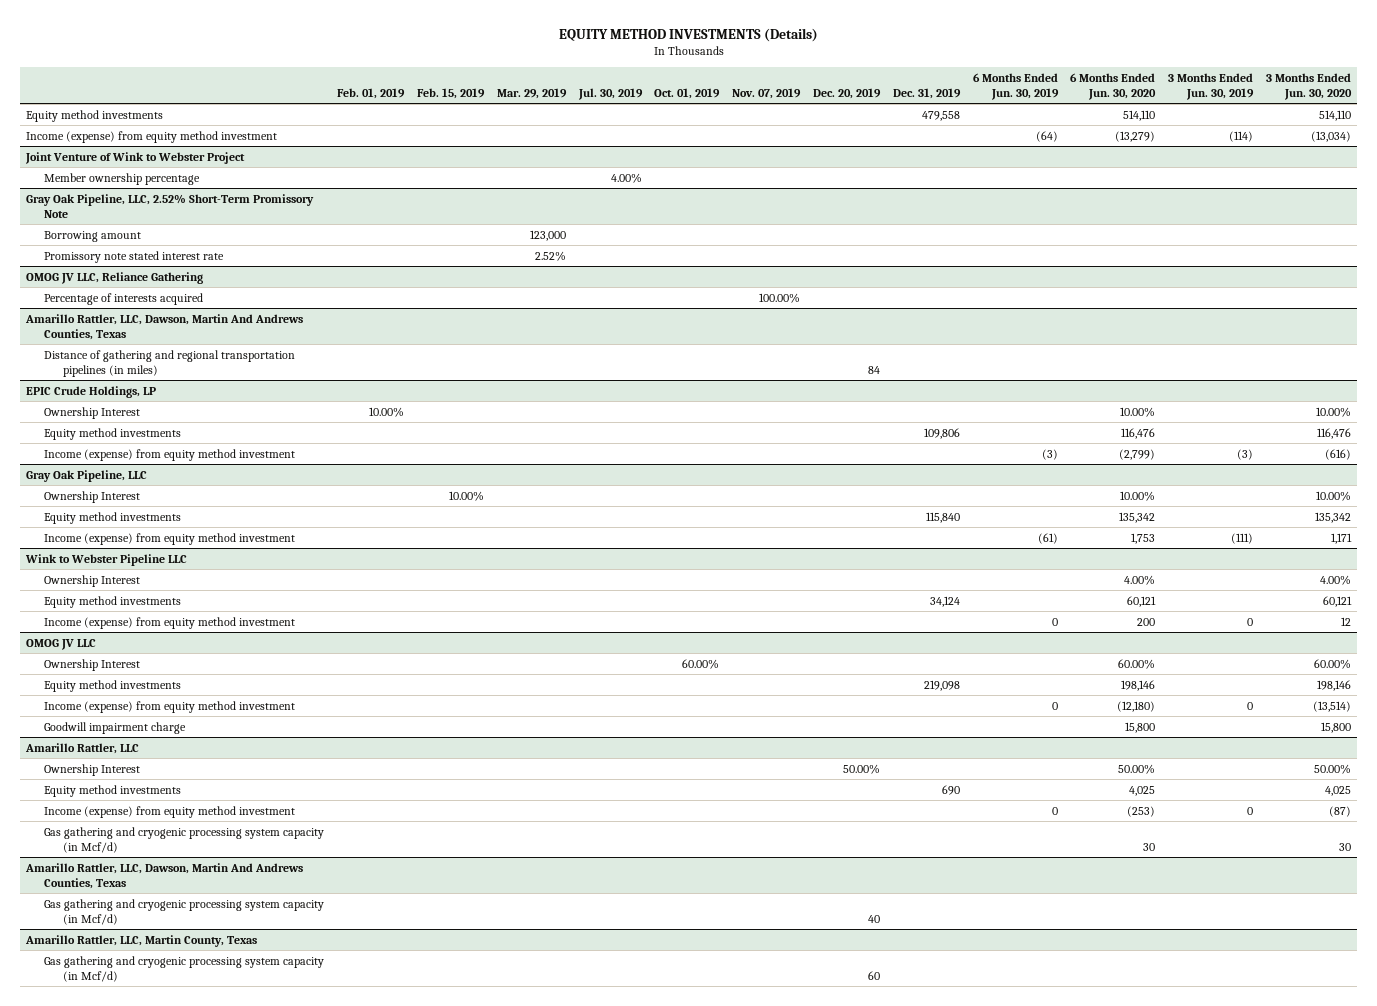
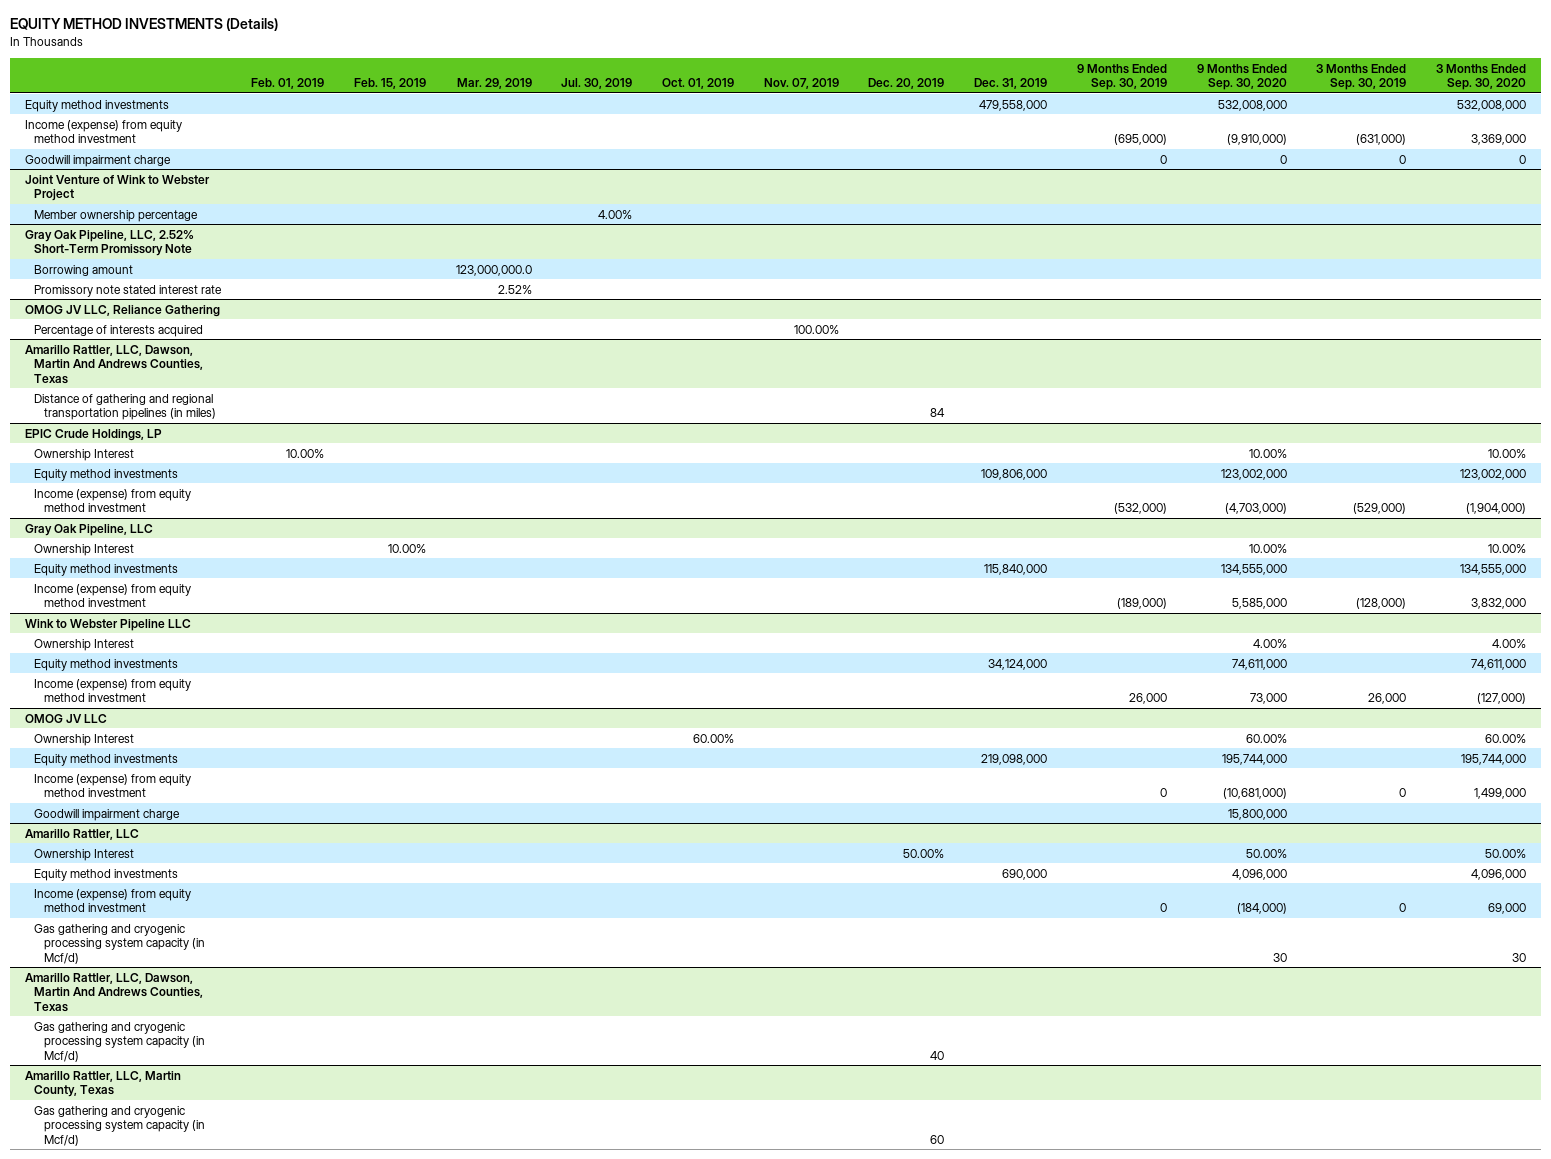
[972,72,1059,100] 6 Months Ended Jun. 30, 2019 -> none
[1070,72,1157,100] 6 Months Ended Jun. 30, 2020 -> none
[1168,72,1255,100] 3 Months Ended Jun. 30, 2019 -> none
[1266,72,1353,100] 3 Months Ended Jun. 30, 2020 -> none
none -> [1076,63,1167,91] 9 Months Ended Sep. 30, 2019
none -> [1196,63,1287,91] 9 Months Ended Sep. 30, 2020
none -> [1316,63,1407,91] 3 Months Ended Sep. 30, 2019
none -> [1436,63,1527,91] 3 Months Ended Sep. 30, 2020
[921,110,960,121] 479,558 -> [979,99,1048,111] 479,558,000
none -> [25,154,172,167] Goodwill impairment charge
[529,229,566,241] 123,000 -> [455,264,532,276] 123,000,000.0
[923,427,960,439] 109,806 -> [981,468,1048,480] 109,806,000
[925,511,960,523] 115,840 -> [984,563,1048,575] 115,840,000
[929,595,960,607] 34,124 -> [988,658,1048,670] 34,124,000
[923,679,960,691] 219,098 -> [981,753,1048,765] 219,098,000
[941,784,960,795] 690 -> [1002,868,1048,880] 690,000

